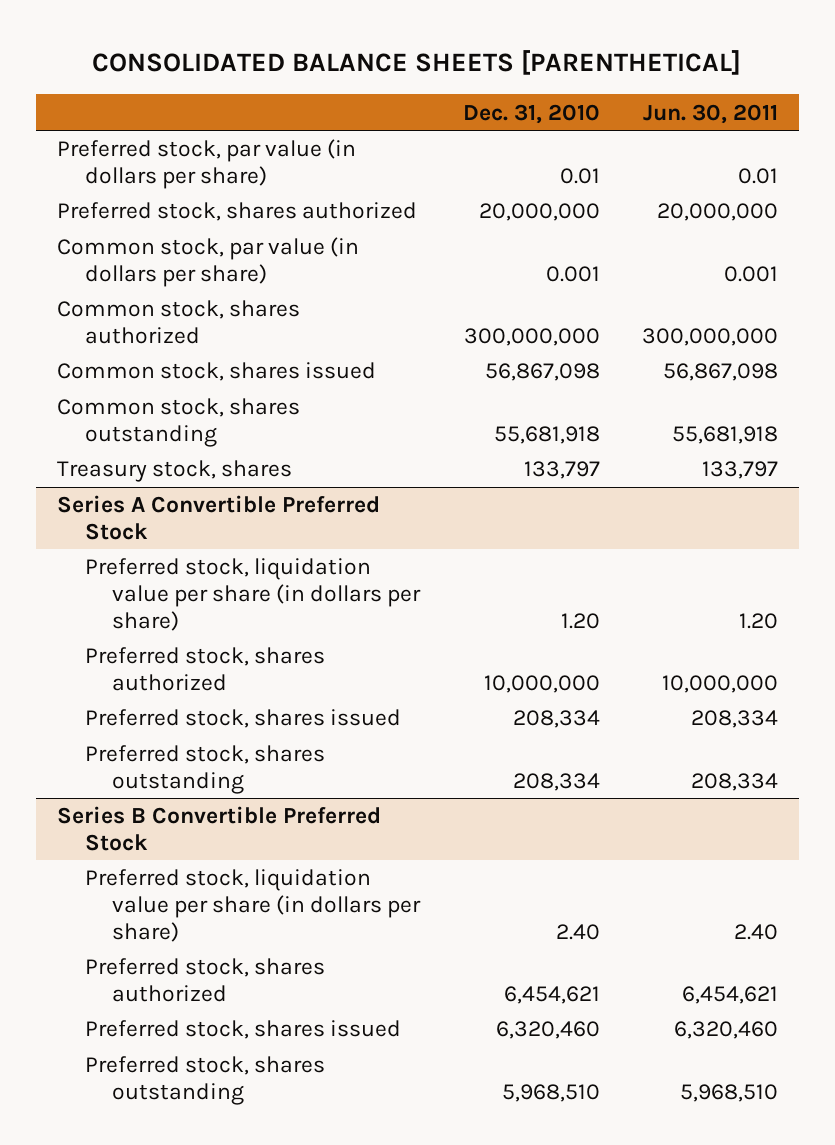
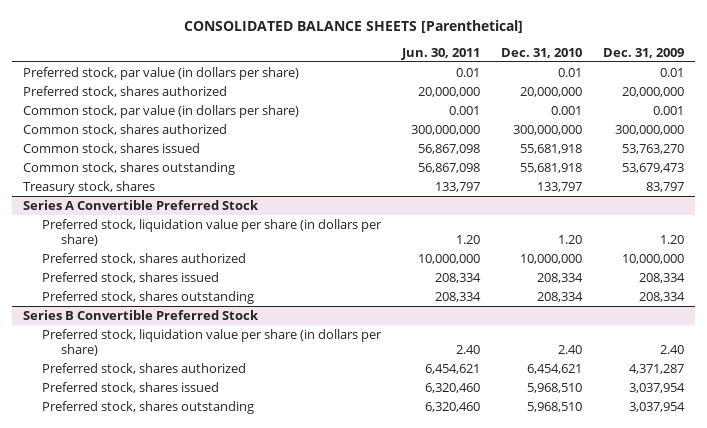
[92,50,742,76] CONSOLIDATED BALANCE SHEETS [PARENTHETICAL] -> [184,20,524,34] CONSOLIDATED BALANCE SHEETS [Parenthetical]
none -> [603,47,685,58] Dec. 31, 2009
[484,363,600,382] 56,867,098 -> [520,143,583,154] 55,681,918
[672,425,779,444] 55,681,918 -> [418,162,481,173] 56,867,098
[495,1021,600,1040] 6,320,460 -> [527,382,583,393] 5,968,510
[680,1083,779,1102] 5,968,510 -> [425,401,481,412] 6,320,460

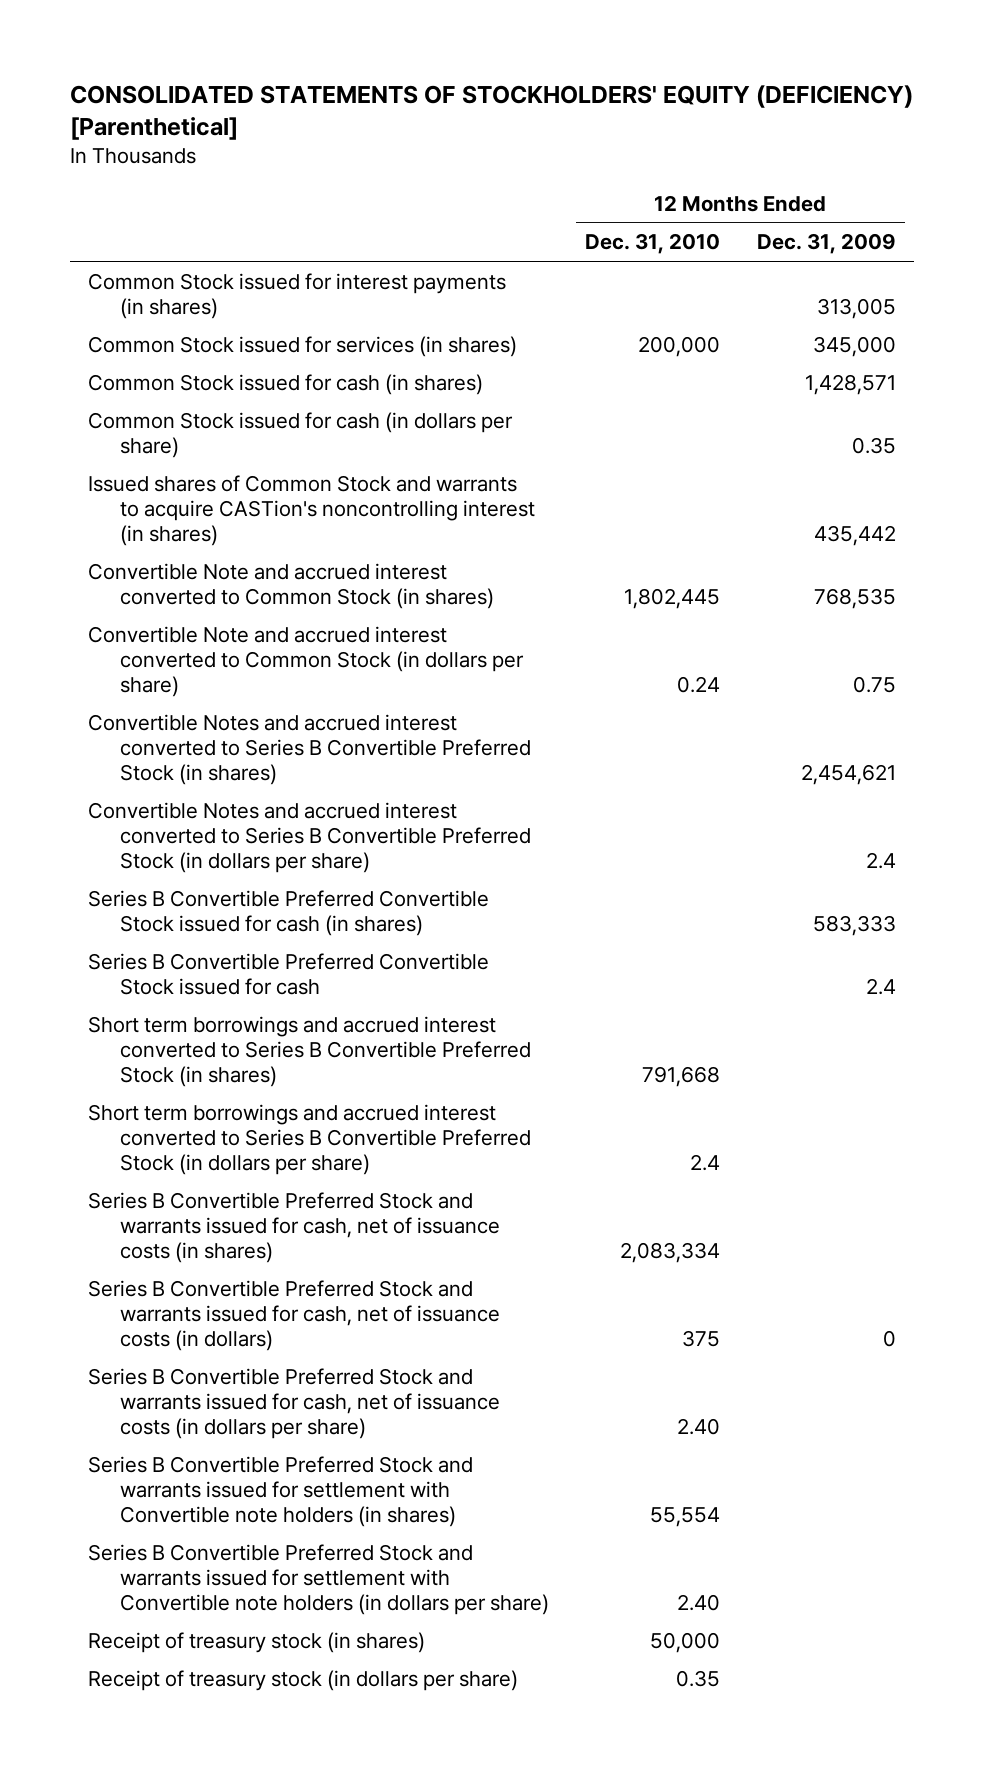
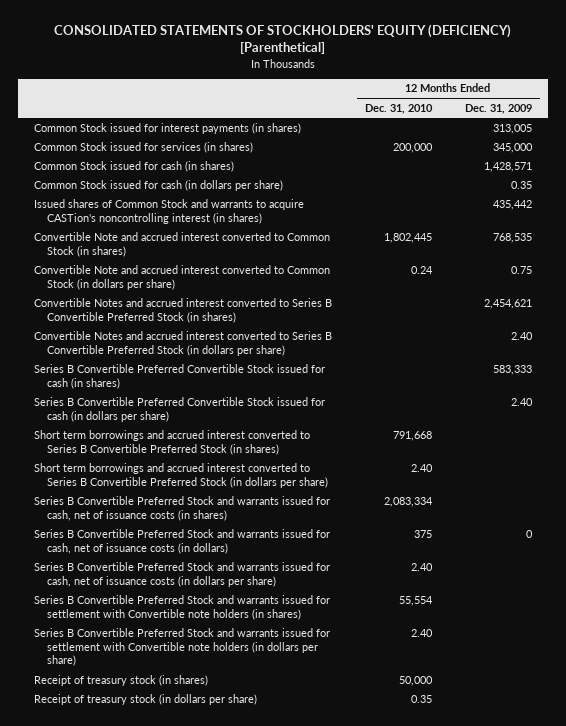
[865,851,896,869] 2.4 -> [510,331,533,340] 2.40
[88,952,490,995] Series B Convertible Preferred Convertible Stock issued for cash -> [33,396,325,422] Series B Convertible Preferred Convertible Stock issued for cash (in dollars per share)
[865,977,896,995] 2.4 -> [510,397,533,406] 2.40
[690,1153,721,1171] 2.4 -> [410,463,433,472] 2.40

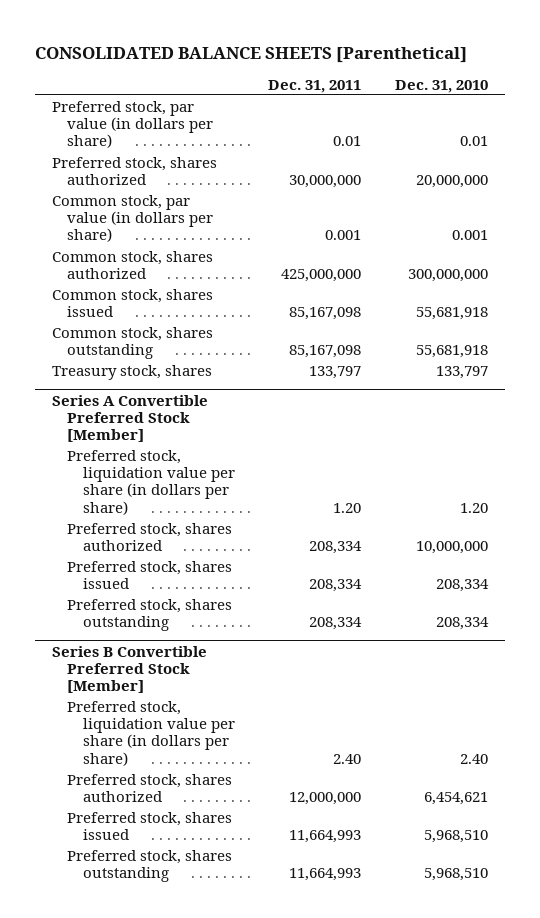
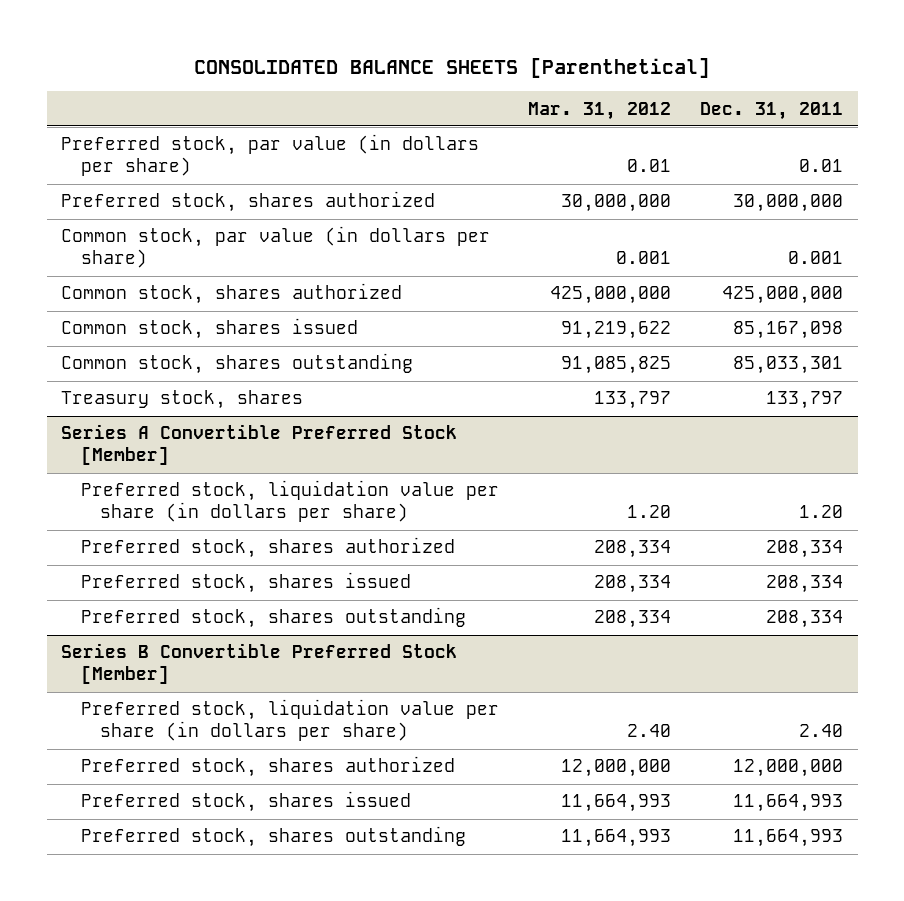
[395,79,489,93] Dec. 31, 2010 -> none
none -> [527,101,671,120] Mar. 31, 2012
[289,345,362,359] 85,167,098 -> [733,356,844,375] 85,033,301

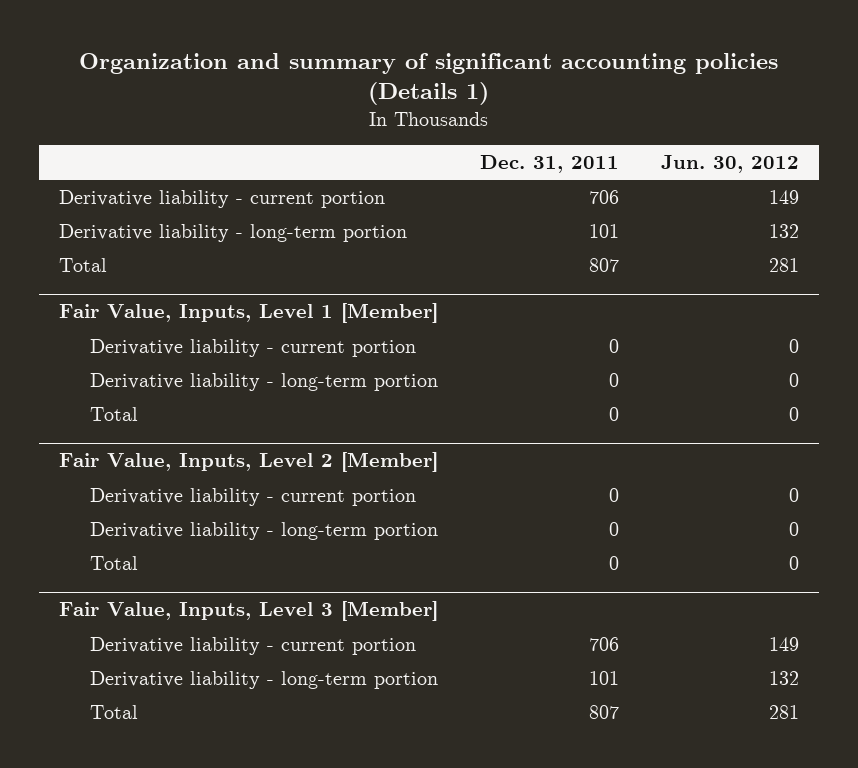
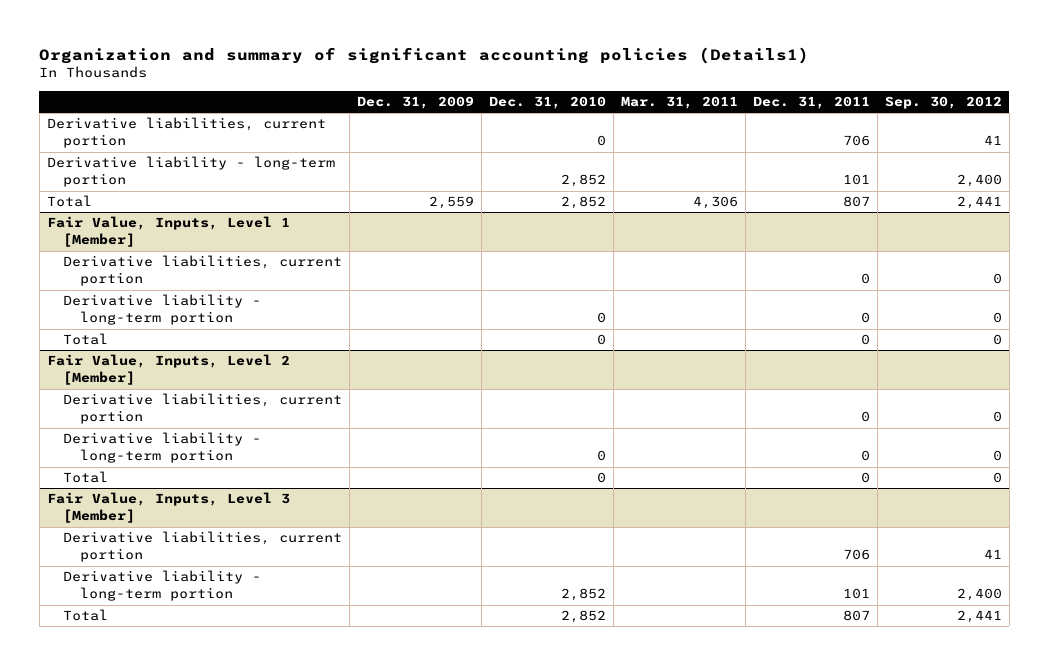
[79,52,779,106] Organization and summary of significant accounting policies (Details 1) -> [39,46,810,64] Organization and summary of significant accounting policies (Details1)
[660,154,799,173] Jun. 30, 2012 -> none
none -> [357,95,475,109] Dec. 31, 2009
none -> [489,95,607,109] Dec. 31, 2010
none -> [620,95,738,109] Mar. 31, 2011
none -> [884,95,1002,109] Sep. 30, 2012
[59,189,386,208] Derivative liability - current portion -> [46,117,326,149] Derivative liabilities, current portion
[89,338,416,357] Derivative liability - current portion -> [63,255,343,287] Derivative liabilities, current portion
[89,487,416,506] Derivative liability - current portion -> [63,393,343,425] Derivative liabilities, current portion
[89,636,416,655] Derivative liability - current portion -> [63,531,343,563] Derivative liabilities, current portion

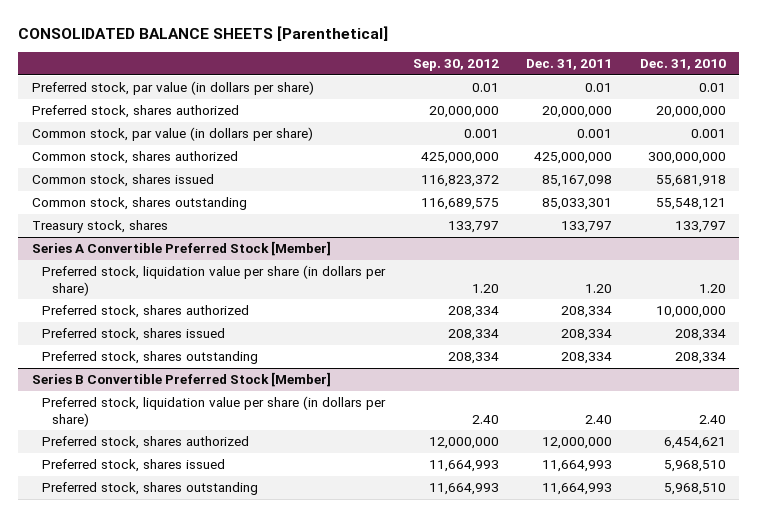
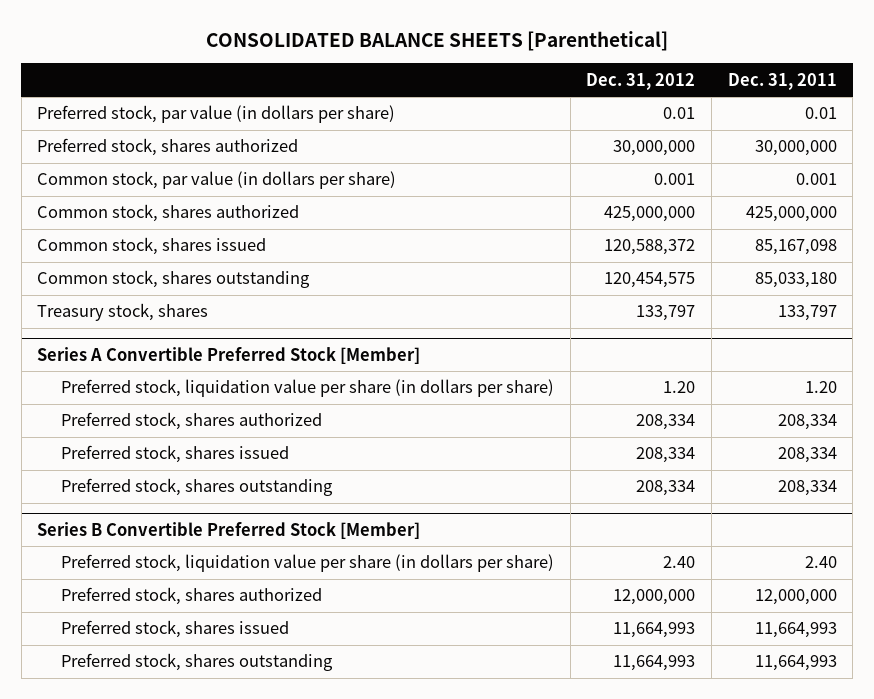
[412,59,499,72] Sep. 30, 2012 -> none
[639,59,726,71] Dec. 31, 2010 -> none
none -> [586,72,696,90] Dec. 31, 2012
[542,106,613,119] 20,000,000 -> [754,140,837,157] 30,000,000
[542,198,613,211] 85,033,301 -> [754,272,837,289] 85,033,180

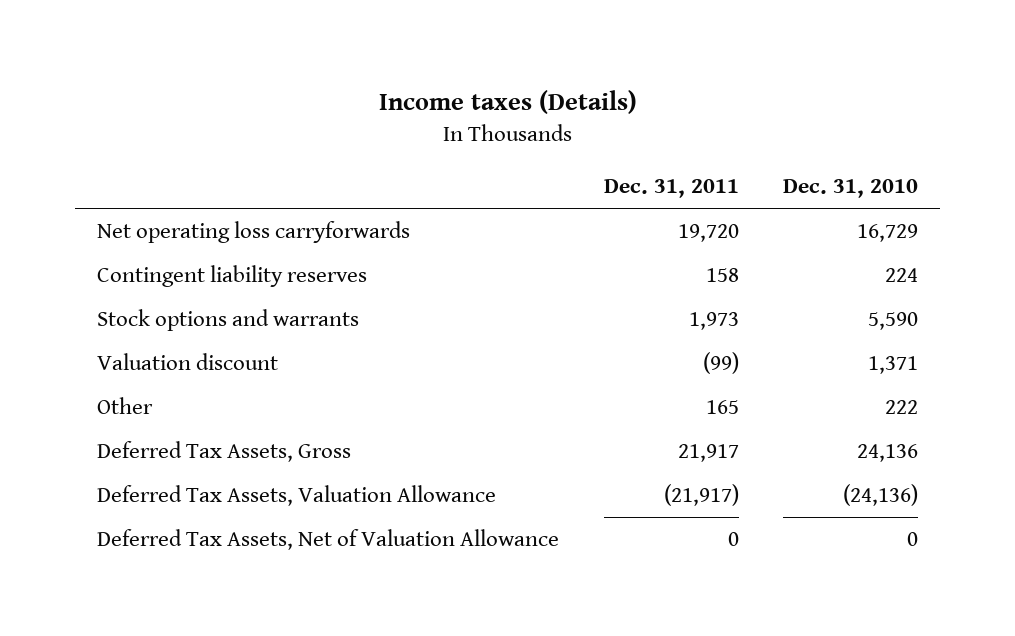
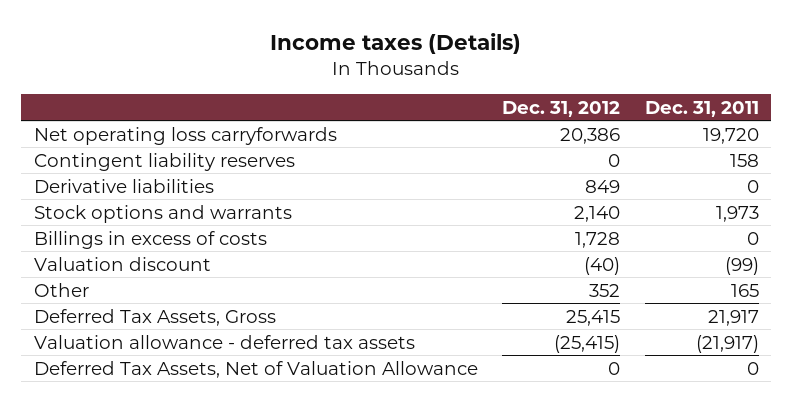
[782,178,918,198] Dec. 31, 2010 -> none
none -> [502,100,621,117] Dec. 31, 2012
none -> [33,178,214,193] Derivative liabilities
none -> [33,230,267,249] Billings in excess of costs
[97,485,497,507] Deferred Tax Assets, Valuation Allowance -> [33,334,415,349] Valuation allowance - deferred tax assets

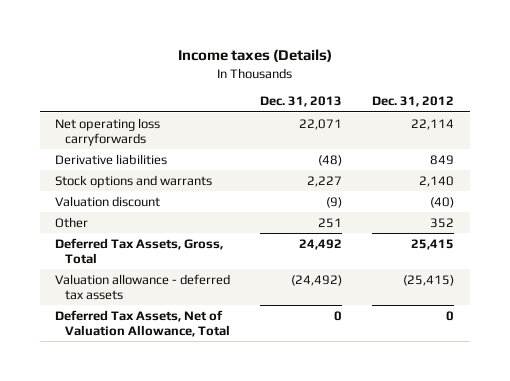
[644,100,759,117] Dec. 31, 2011 -> none
none -> [260,96,343,108] Dec. 31, 2013
[33,152,295,171] Contingent liability reserves -> none
[560,127,621,144] 20,386 -> [411,118,455,130] 22,114
[33,230,267,249] Billings in excess of costs -> none
[33,308,276,326] Deferred Tax Assets, Gross -> [55,237,224,264] Deferred Tax Assets, Gross, Total
[33,360,478,378] Deferred Tax Assets, Net of Valuation Allowance -> [55,309,230,337] Deferred Tax Assets, Net of Valuation Allowance, Total

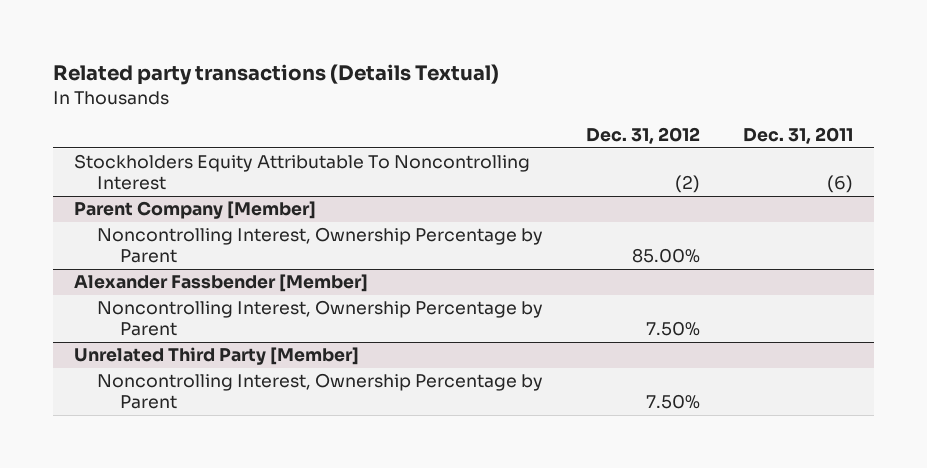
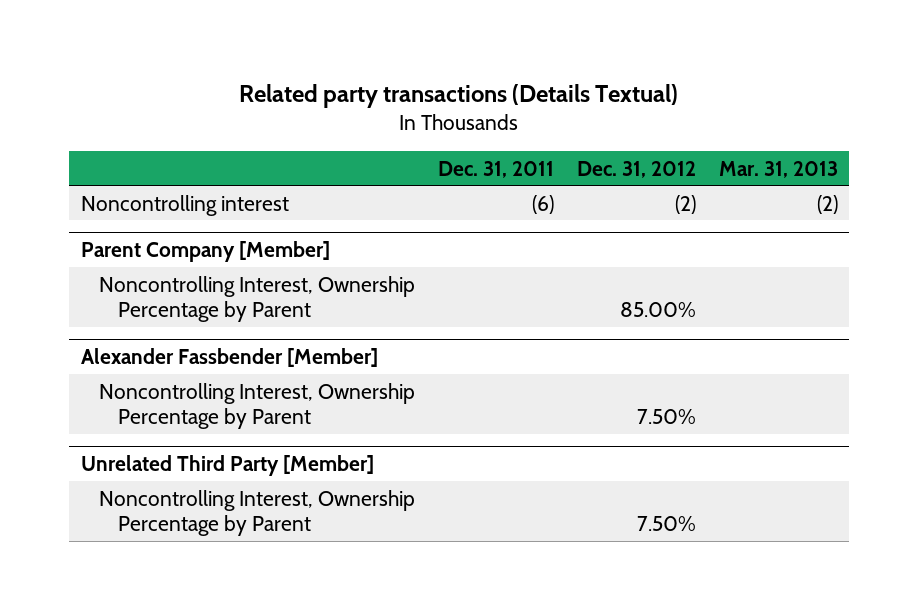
none -> [718,160,838,178] Mar. 31, 2013
[74,154,531,191] Stockholders Equity Attributable To Noncontrolling Interest -> [80,194,289,216] Noncontrolling interest

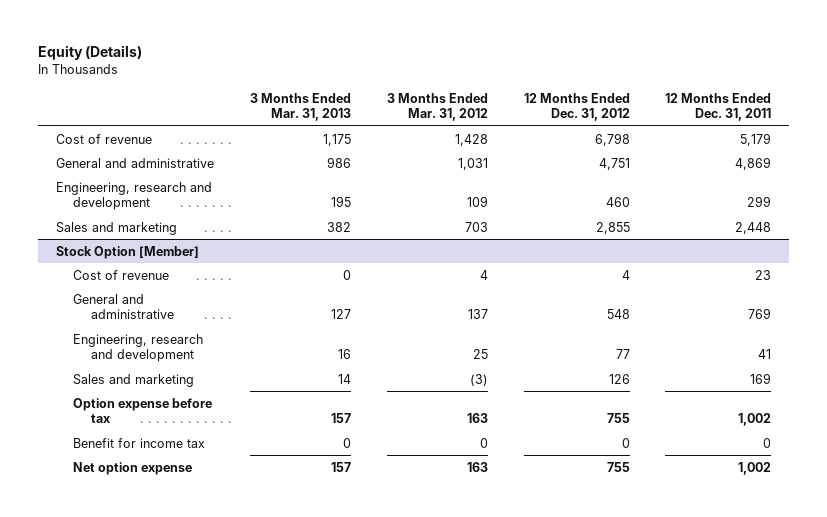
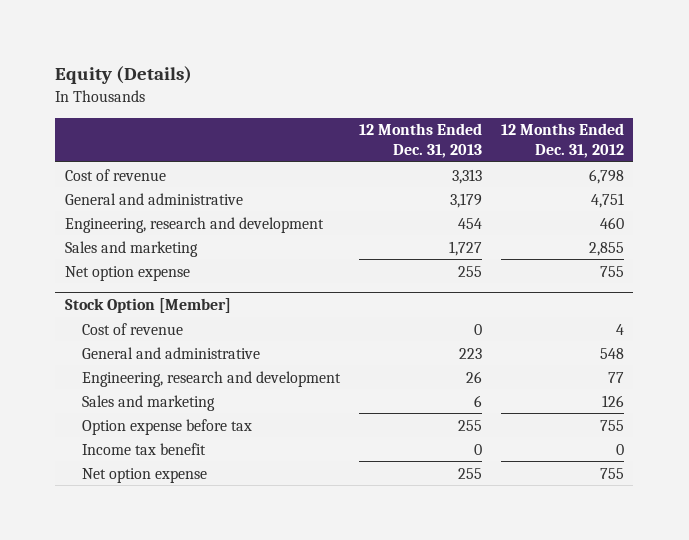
[249,92,351,121] 3 Months Ended Mar. 31, 2013 -> none
[386,92,488,121] 3 Months Ended Mar. 31, 2012 -> none
[665,92,772,121] 12 Months Ended Dec. 31, 2011 -> none
none -> [359,123,483,158] 12 Months Ended Dec. 31, 2013
none -> [64,265,190,281] Net option expense
[73,437,206,448] Benefit for income tax -> [82,442,207,455] Income tax benefit

